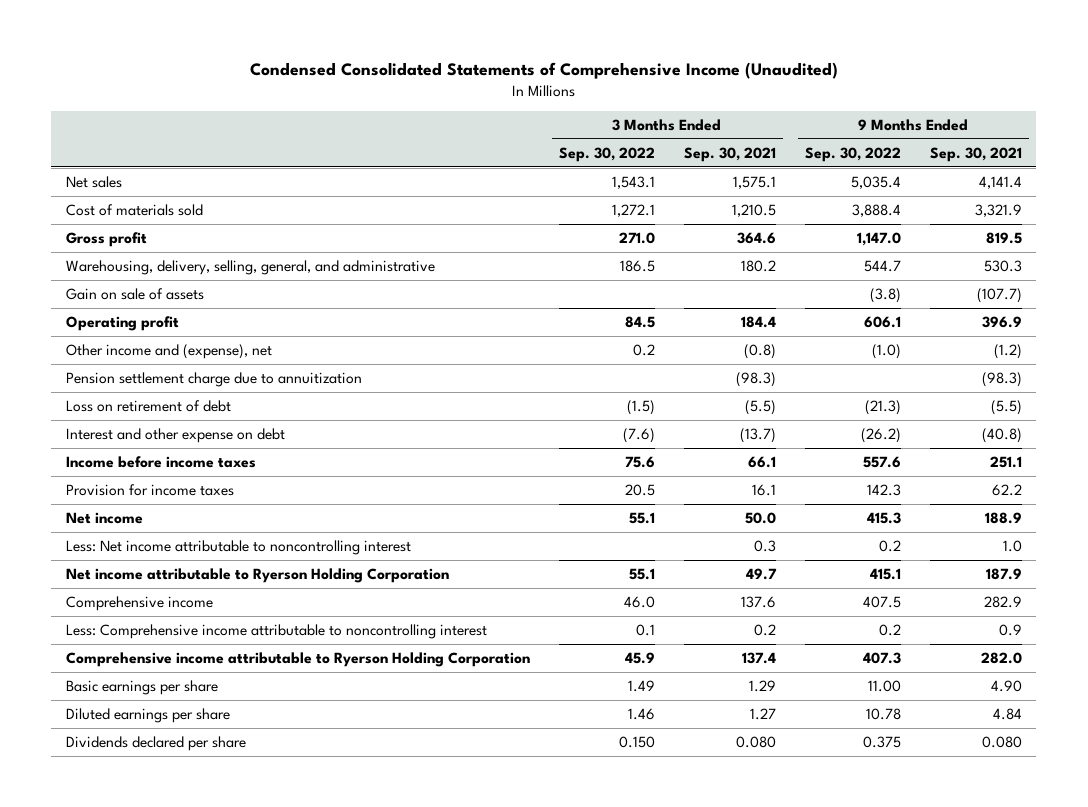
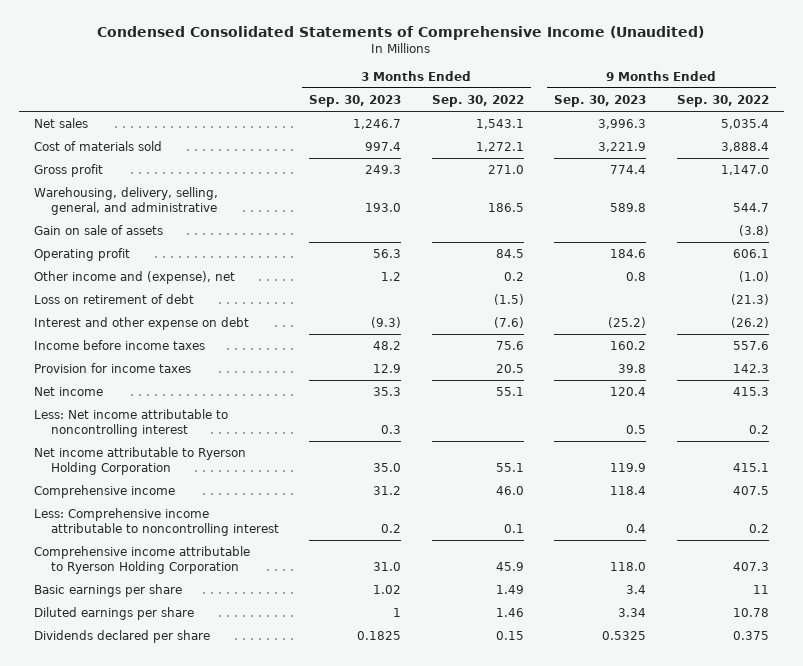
[683,146,776,162] Sep. 30, 2021 -> none
[929,146,1022,162] Sep. 30, 2021 -> none
none -> [309,94,402,107] Sep. 30, 2023
none -> [554,94,647,107] Sep. 30, 2023
[65,371,362,387] Pension settlement charge due to annuitization -> none
[867,679,901,692] 11.00 -> [752,584,769,594] 11
[618,735,655,748] 0.150 -> [495,630,524,640] 0.15

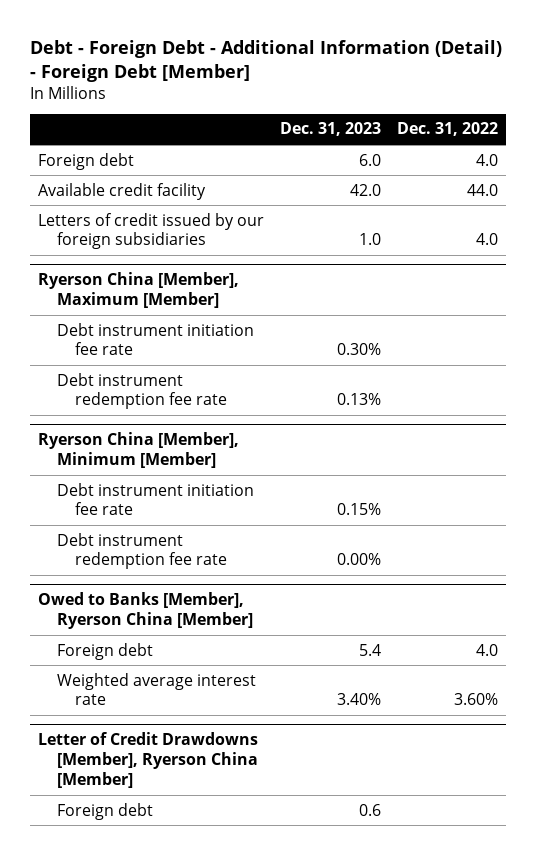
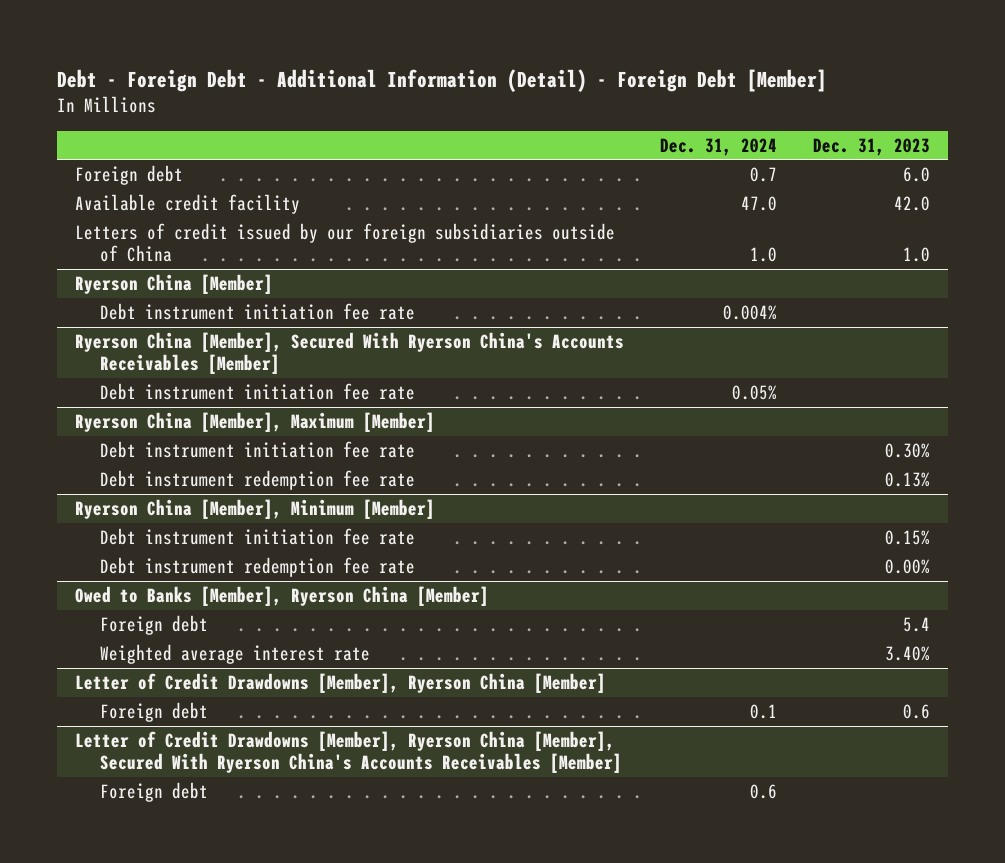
[397,122,499,137] Dec. 31, 2022 -> none
none -> [660,137,778,156] Dec. 31, 2024
[38,212,265,250] Letters of credit issued by our foreign subsidiaries -> [75,222,616,262] Letters of credit issued by our foreign subsidiaries outside of China
none -> [75,273,274,294] Ryerson China [Member]
none -> [99,302,415,320] Debt instrument initiation fee rate
none -> [75,331,625,374] Ryerson China [Member], Secured With Ryerson China's Accounts Receivables [Member]
none -> [99,382,415,400] Debt instrument initiation fee rate
none -> [75,730,622,773] Letter of Credit Drawdowns [Member], Ryerson China [Member], Secured With Ryerson China's Accounts Receivables [Member]
none -> [99,781,208,802] Foreign debt

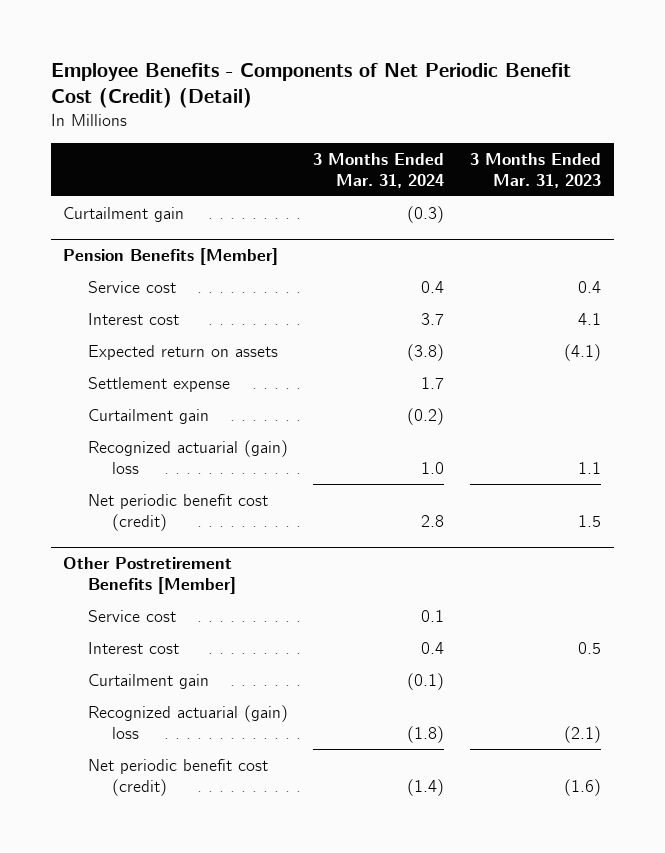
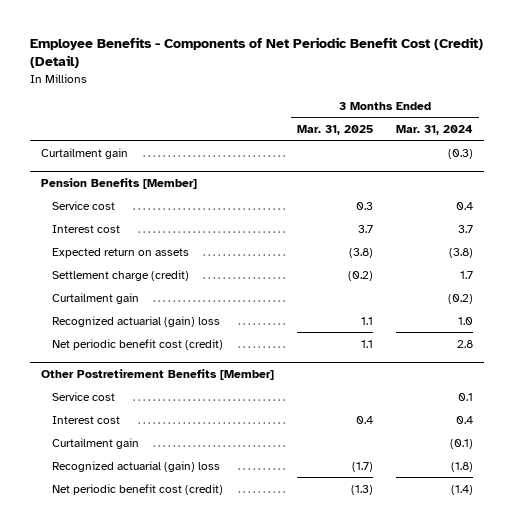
[470,152,602,188] 3 Months Ended Mar. 31, 2023 -> none
none -> [296,124,373,135] Mar. 31, 2025
[87,376,230,392] Settlement expense -> none
none -> [51,269,189,281] Settlement charge (credit)

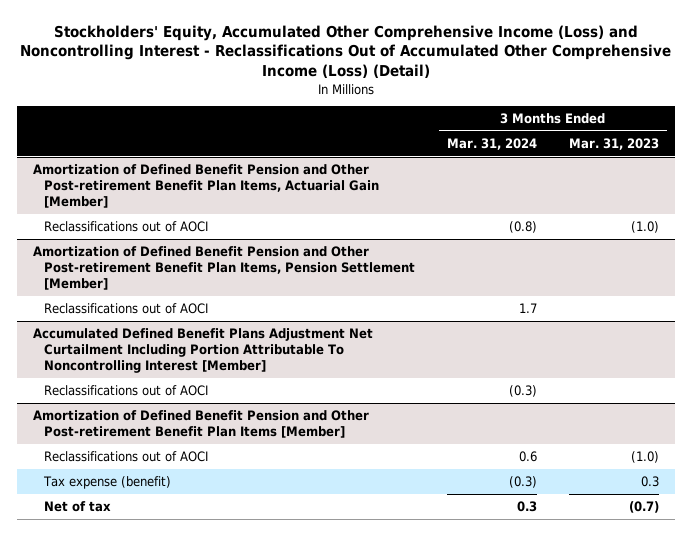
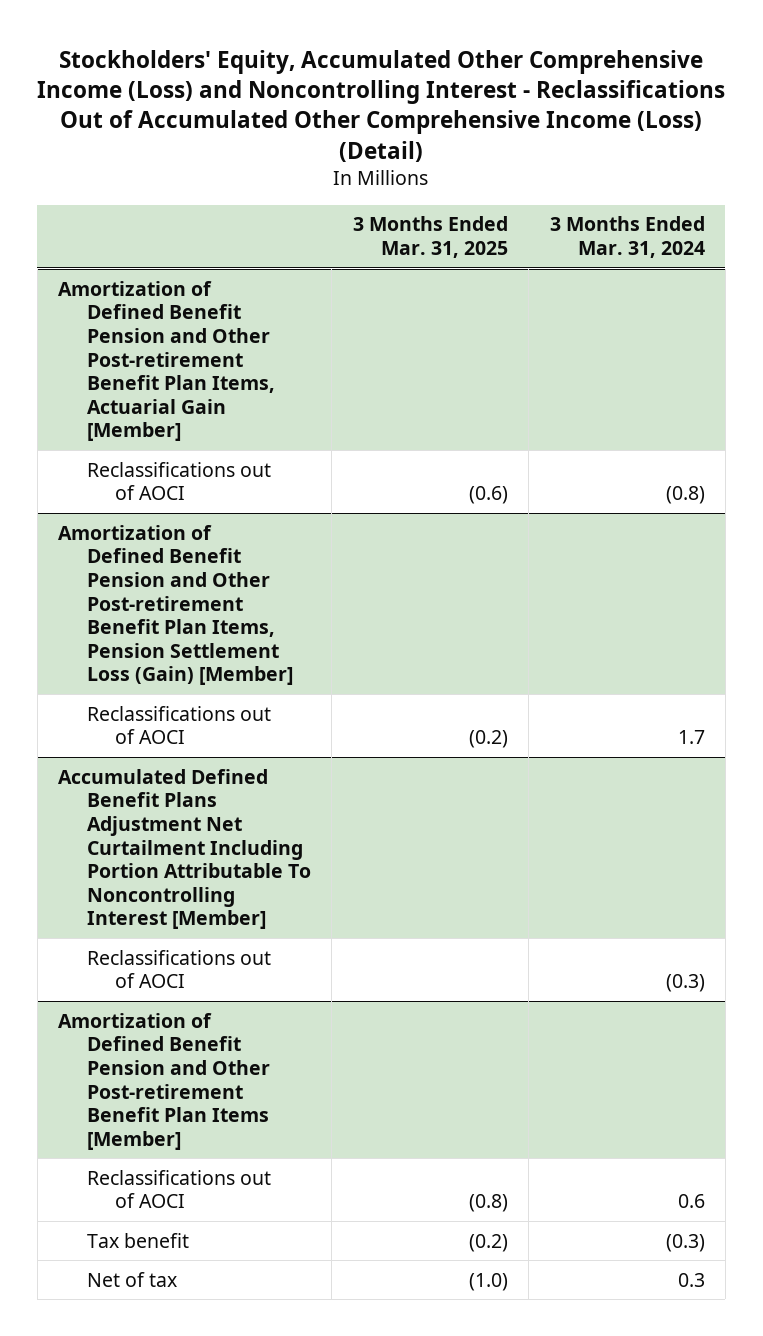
[568,137,659,150] Mar. 31, 2023 -> none
none -> [352,216,508,259] 3 Months Ended Mar. 31, 2025
[32,245,416,291] Amortization of Defined Benefit Pension and Other Post-retirement Benefit Plan Items, Pension Settlement [Member] -> [58,524,293,686] Amortization of Defined Benefit Pension and Other Post-retirement Benefit Plan Items, Pension Settlement Loss (Gain) [Member]
[43,475,172,489] Tax expense (benefit) -> [86,1232,189,1248] Tax benefit

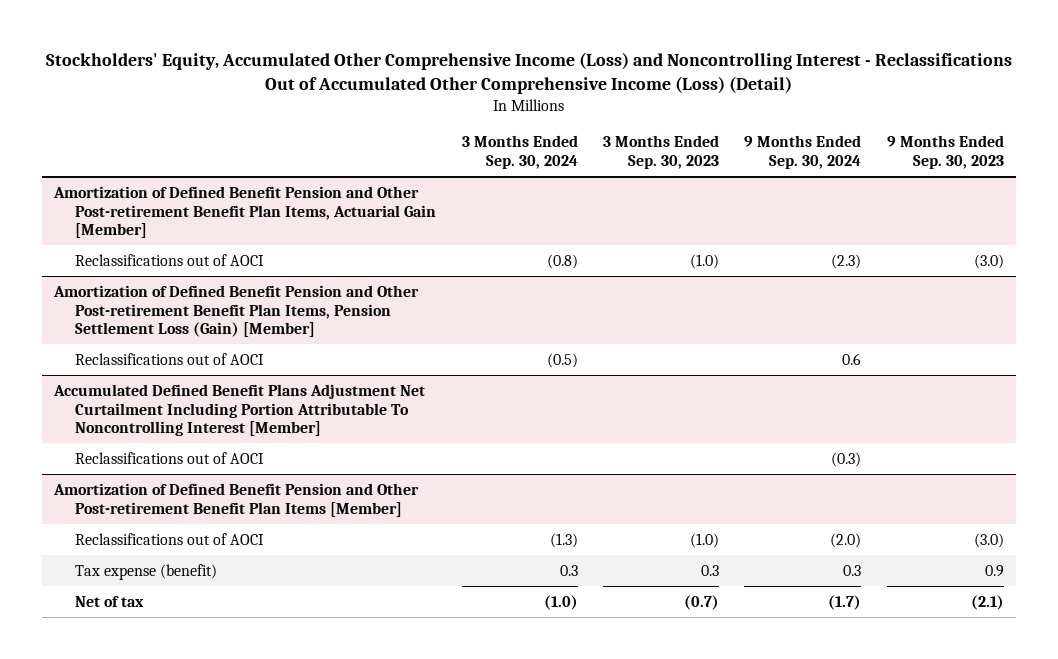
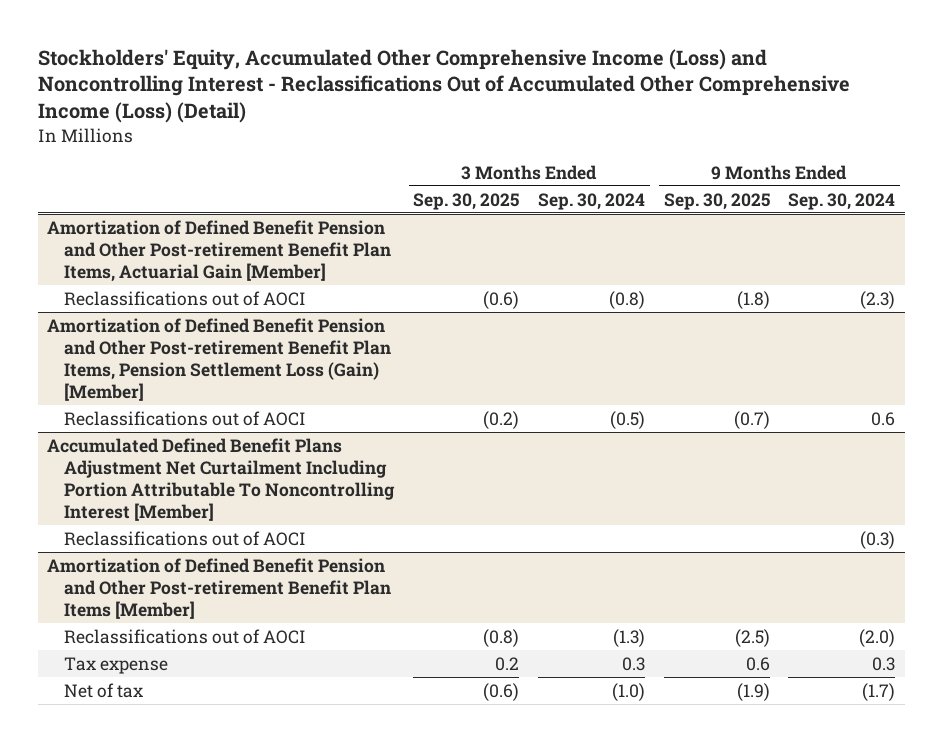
[603,135,720,170] 3 Months Ended Sep. 30, 2023 -> none
[886,135,1004,170] 9 Months Ended Sep. 30, 2023 -> none
none -> [413,192,520,210] Sep. 30, 2025
none -> [663,192,770,210] Sep. 30, 2025
[75,563,218,580] Tax expense (benefit) -> [64,656,169,674] Tax expense

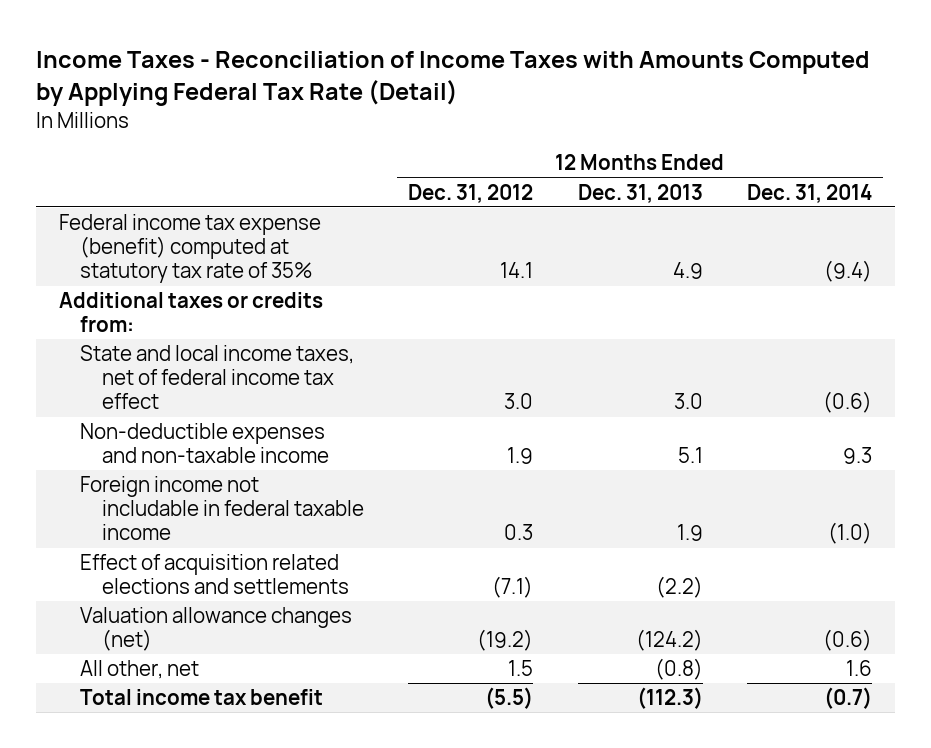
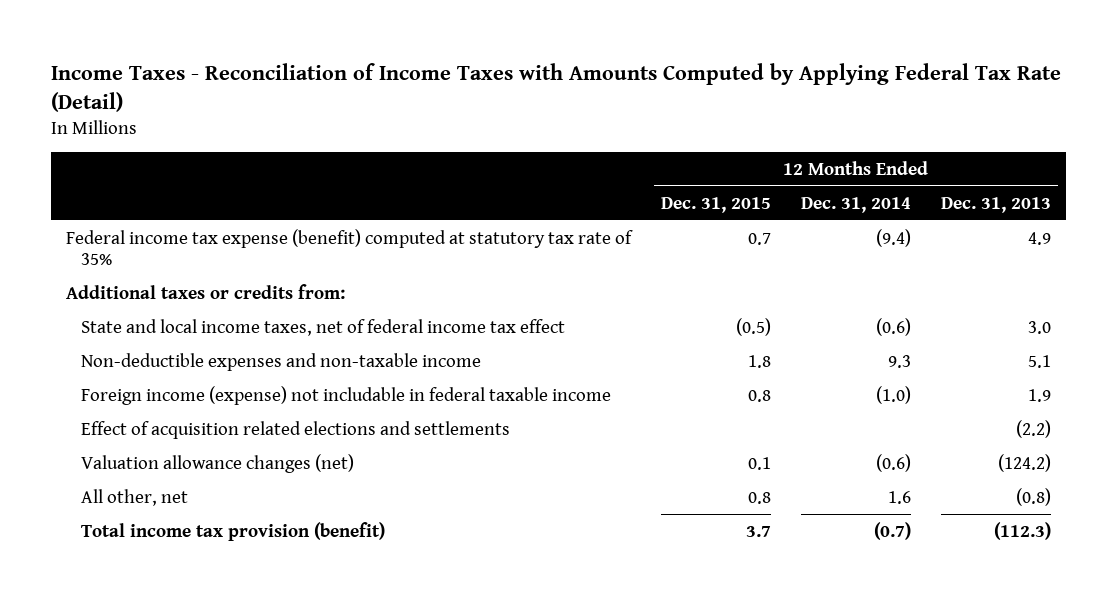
[408,183,534,203] Dec. 31, 2012 -> none
none -> [661,196,772,213] Dec. 31, 2015
[80,476,364,541] Foreign income not includable in federal taxable income -> [81,385,612,405] Foreign income (expense) not includable in federal taxable income
[80,689,324,706] Total income tax benefit -> [81,521,386,541] Total income tax provision (benefit)

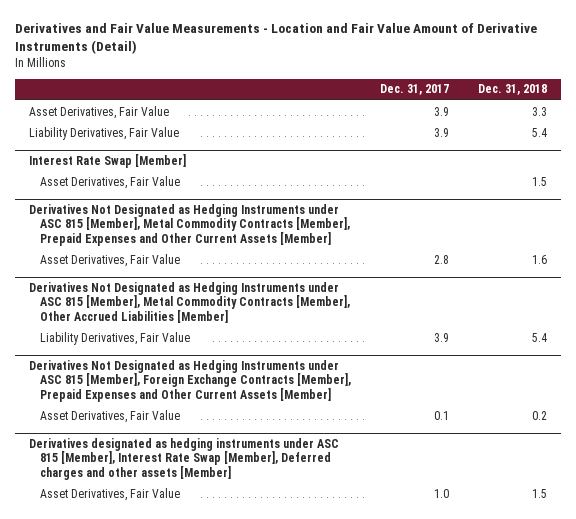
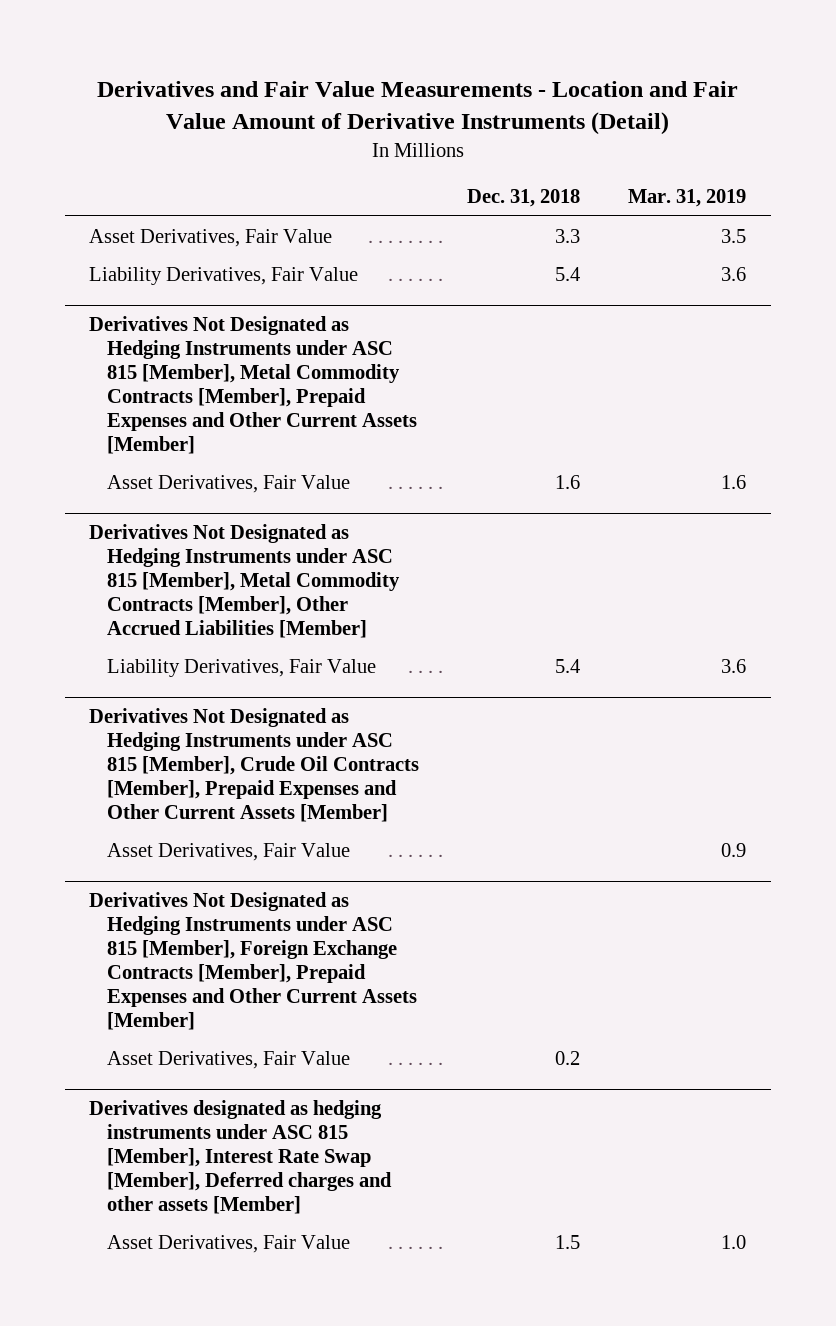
[379,84,449,96] Dec. 31, 2017 -> none
none -> [628,189,747,208] Mar. 31, 2019
[29,153,187,168] Interest Rate Swap [Member] -> none
[39,175,180,189] Asset Derivatives, Fair Value -> none
none -> [89,707,420,822] Derivatives Not Designated as Hedging Instruments under ASC 815 [Member], Crude Oil Contracts [Member], Prepaid Expenses and Other Current Assets [Member]
none -> [107,842,351,861] Asset Derivatives, Fair Value

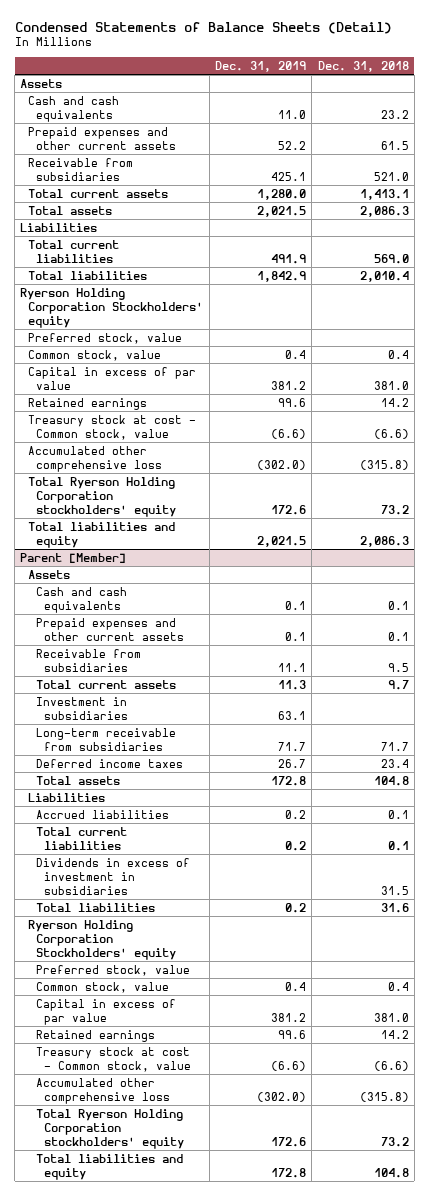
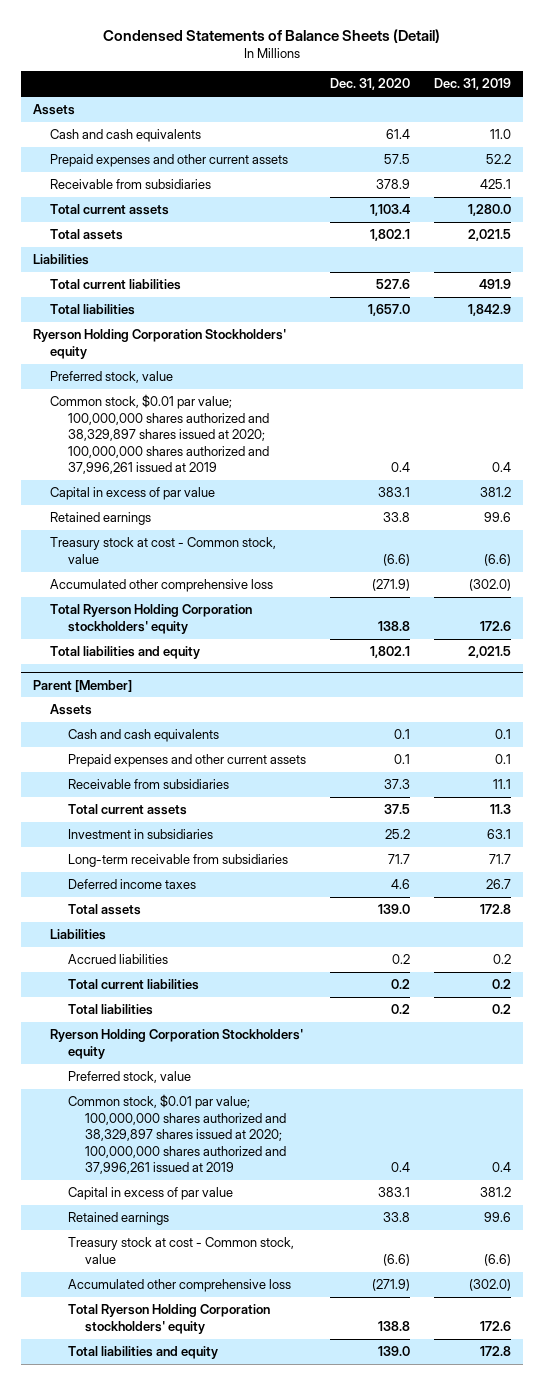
[317,60,409,72] Dec. 31, 2018 -> none
none -> [329,78,410,91] Dec. 31, 2020
[28,349,162,361] Common stock, value -> [50,394,269,475] Common stock, $0.01 par value; 100,000,000 shares authorized and 38,329,897 shares issued at 2020; 100,000,000 shares authorized and 37,996,261 issued at 2019
[36,857,191,895] Dividends in excess of investment in subsidiaries -> none
[36,981,170,993] Common stock, value -> [67,1094,287,1175] Common stock, $0.01 par value; 100,000,000 shares authorized and 38,329,897 shares issued at 2020; 100,000,000 shares authorized and 37,996,261 issued at 2019

